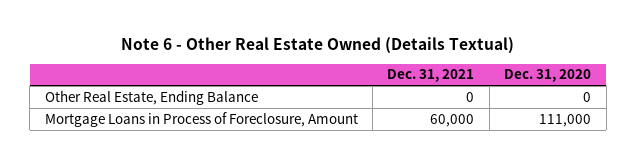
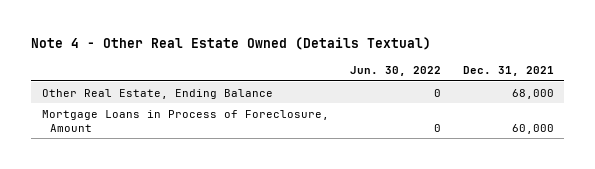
[120,37,514,55] Note 6 - Other Real Estate Owned (Details Textual) -> [31,37,432,51] Note 4 - Other Real Estate Owned (Details Textual)
[504,69,592,83] Dec. 31, 2020 -> none
none -> [350,65,442,76] Jun. 30, 2022
[466,91,475,102] 0 -> [511,88,554,99] 68,000

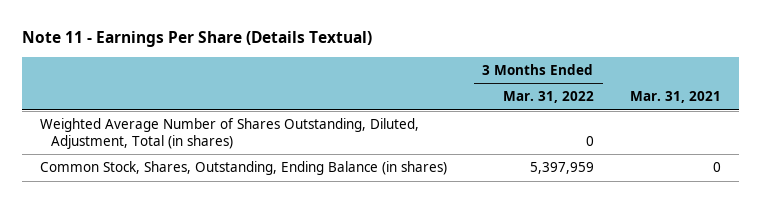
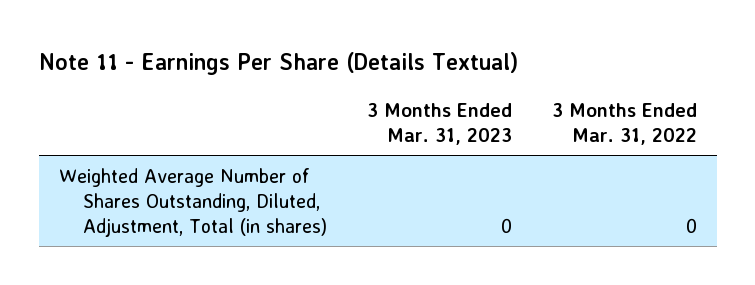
[629,91,721,104] Mar. 31, 2021 -> none
none -> [366,103,512,146] 3 Months Ended Mar. 31, 2023
[39,161,447,176] Common Stock, Shares, Outstanding, Ending Balance (in shares) -> none

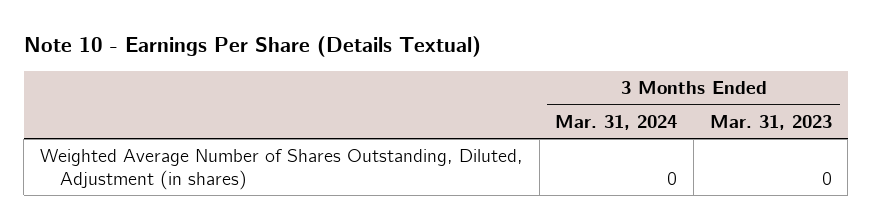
[38,52,518,76] Note 11 - Earnings Per Share (Details Textual) -> [23,36,481,58] Note 10 - Earnings Per Share (Details Textual)
[551,103,697,146] 3 Months Ended Mar. 31, 2022 -> none
none -> [555,114,678,130] Mar. 31, 2024
[58,167,327,237] Weighted Average Number of Shares Outstanding, Diluted, Adjustment, Total (in shares) -> [40,149,524,190] Weighted Average Number of Shares Outstanding, Diluted, Adjustment (in shares)

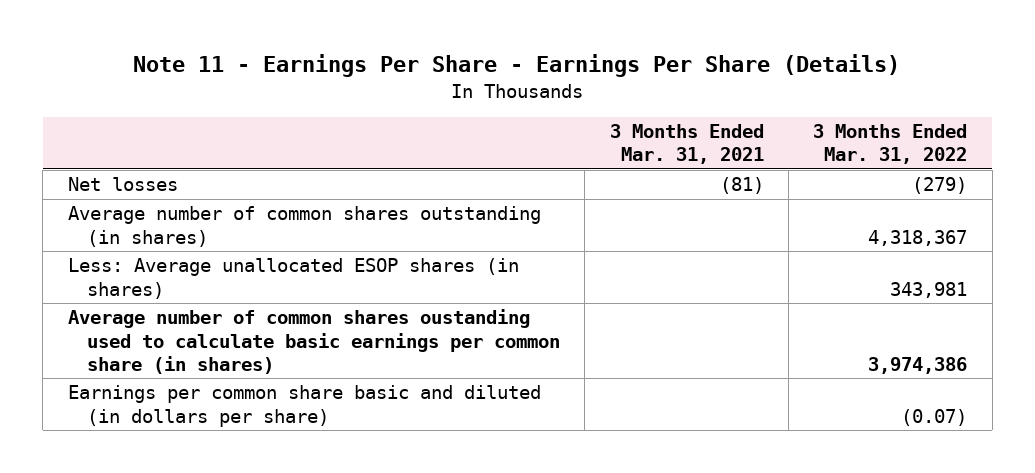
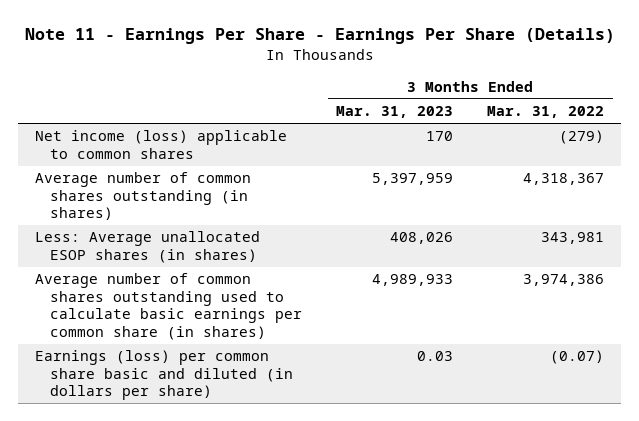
[609,123,764,165] 3 Months Ended Mar. 31, 2021 -> none
none -> [336,105,454,118] Mar. 31, 2023
[67,177,178,192] Net losses -> [35,130,288,159] Net income (loss) applicable to common shares
[67,309,560,374] Average number of common shares oustanding used to calculate basic earnings per common share (in shares) -> [35,273,303,340] Average number of common shares outstanding used to calculate basic earnings per common share (in shares)
[67,385,541,427] Earnings per common share basic and diluted (in dollars per share) -> [35,350,294,401] Earnings (loss) per common share basic and diluted (in dollars per share)

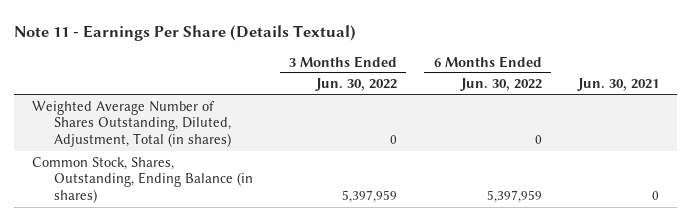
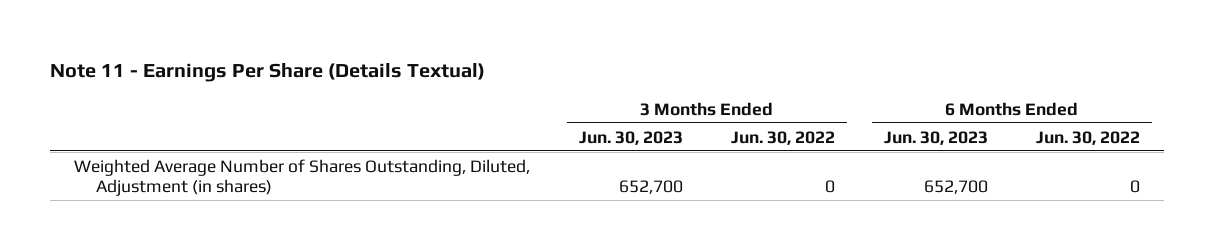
[576,78,659,92] Jun. 30, 2021 -> none
none -> [578,130,683,145] Jun. 30, 2023
none -> [883,130,988,145] Jun. 30, 2023
[32,156,254,204] Common Stock, Shares, Outstanding, Ending Balance (in shares) -> none
[32,100,232,148] Weighted Average Number of Shares Outstanding, Diluted, Adjustment, Total (in shares) -> [74,158,531,196] Weighted Average Number of Shares Outstanding, Diluted, Adjustment (in shares)

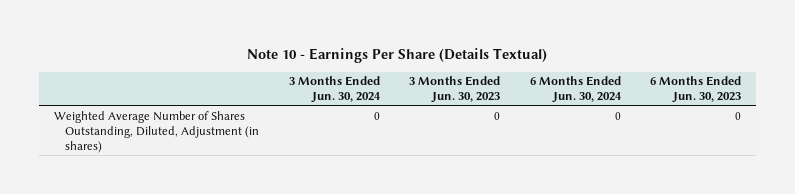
[50,63,486,83] Note 11 - Earnings Per Share (Details Textual) -> [247,47,548,63] Note 10 - Earnings Per Share (Details Textual)
[731,130,836,145] Jun. 30, 2022 -> none
[1036,130,1141,145] Jun. 30, 2022 -> none
none -> [288,76,381,104] 3 Months Ended Jun. 30, 2024
none -> [529,76,622,104] 6 Months Ended Jun. 30, 2024
[618,179,683,194] 652,700 -> [494,111,501,120] 0
[923,179,988,194] 652,700 -> [735,111,742,120] 0

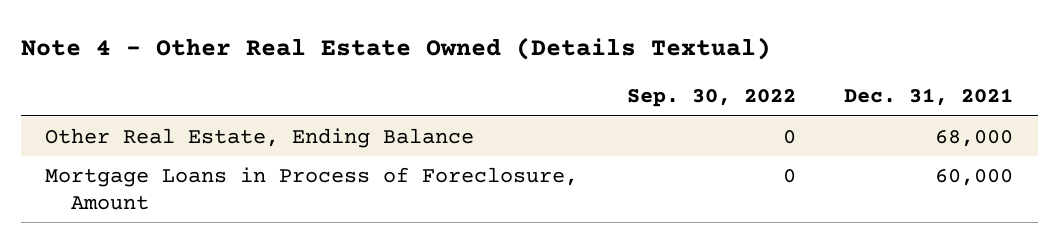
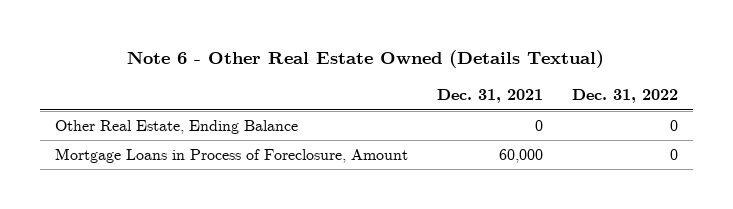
[20,36,771,60] Note 4 - Other Real Estate Owned (Details Textual) -> [127,50,605,69] Note 6 - Other Real Estate Owned (Details Textual)
[626,89,796,108] Sep. 30, 2022 -> none
none -> [572,89,679,104] Dec. 31, 2022
[935,129,1014,147] 68,000 -> [534,120,543,132] 0

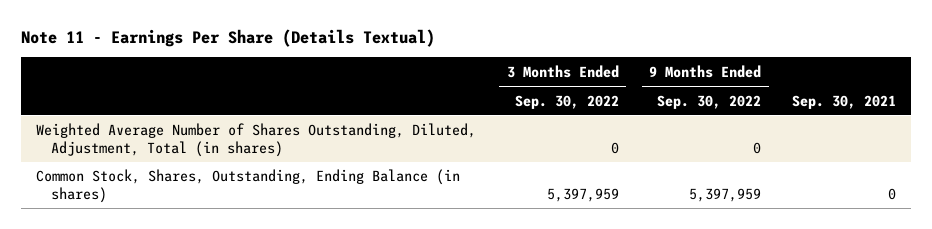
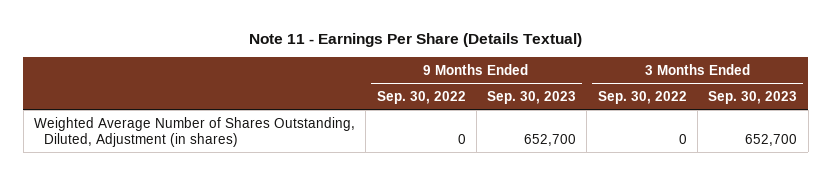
[792,94,897,109] Sep. 30, 2021 -> none
none -> [487,90,577,104] Sep. 30, 2023
none -> [708,90,798,104] Sep. 30, 2023
[36,169,461,203] Common Stock, Shares, Outstanding, Ending Balance (in shares) -> none
[36,123,477,157] Weighted Average Number of Shares Outstanding, Diluted, Adjustment, Total (in shares) -> [34,116,356,147] Weighted Average Number of Shares Outstanding, Diluted, Adjustment (in shares)

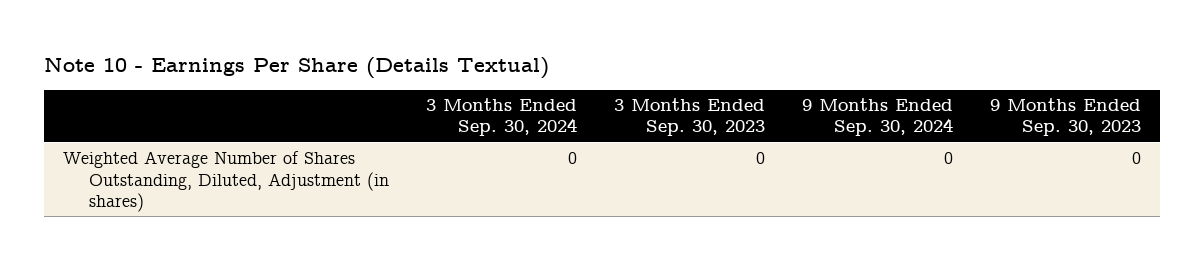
[248,32,582,47] Note 11 - Earnings Per Share (Details Textual) -> [44,56,550,79] Note 10 - Earnings Per Share (Details Textual)
[376,90,466,104] Sep. 30, 2022 -> none
[597,90,687,104] Sep. 30, 2022 -> none
none -> [425,98,577,137] 3 Months Ended Sep. 30, 2024
none -> [802,98,954,137] 9 Months Ended Sep. 30, 2024
[524,133,577,146] 652,700 -> [1132,152,1142,165] 0
[745,133,798,146] 652,700 -> [756,152,766,165] 0

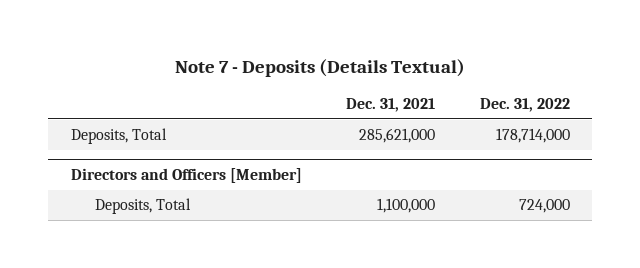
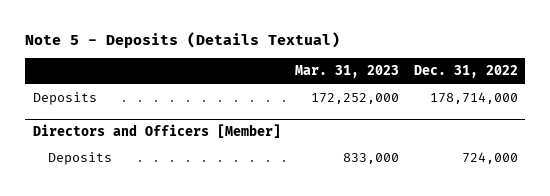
[175,59,466,78] Note 7 - Deposits (Details Textual) -> [25,32,341,49] Note 5 - Deposits (Details Textual)
[346,98,436,113] Dec. 31, 2021 -> none
none -> [295,65,400,79] Mar. 31, 2023
[70,128,167,145] Deposits, Total -> [32,92,97,106] Deposits
[94,198,191,215] Deposits, Total -> [48,152,113,166] Deposits

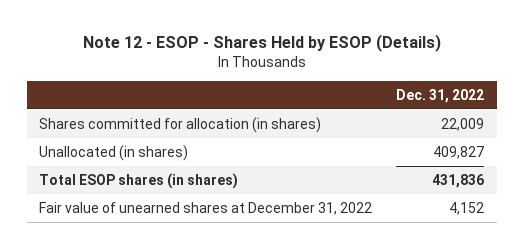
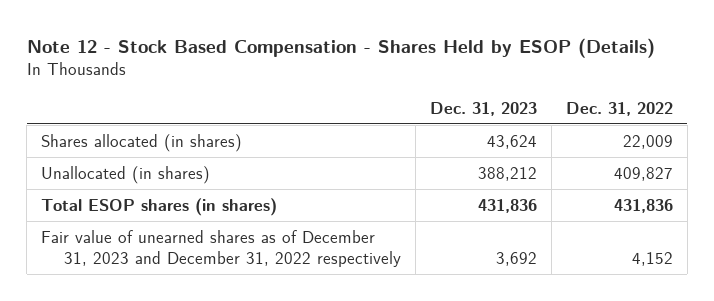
[82,34,441,53] Note 12 - ESOP - Shares Held by ESOP (Details) -> [26,37,655,58] Note 12 - Stock Based Compensation - Shares Held by ESOP (Details)
none -> [430,101,538,116] Dec. 31, 2023
[38,117,321,134] Shares committed for allocation (in shares) -> [41,133,243,152] Shares allocated (in shares)
[38,202,372,216] Fair value of unearned shares at December 31, 2022 -> [41,229,402,268] Fair value of unearned shares as of December 31, 2023 and December 31, 2022 respectively

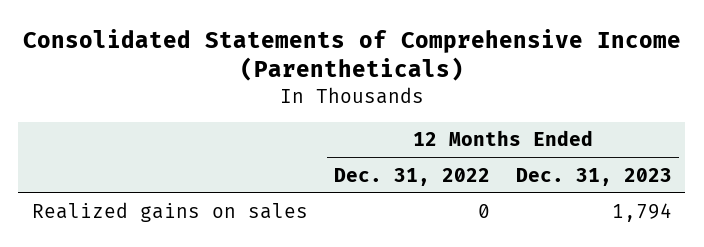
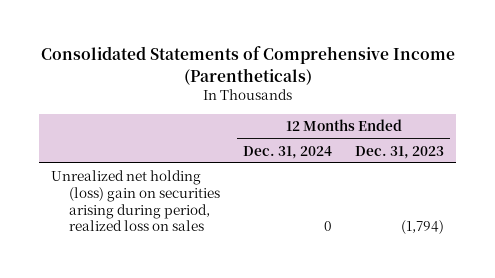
[333,167,490,186] Dec. 31, 2022 -> none
none -> [243,145,333,159] Dec. 31, 2024
[31,202,308,223] Realized gains on sales -> [50,170,220,232] Unrealized net holding (loss) gain on securities arising during period, realized loss on sales
[612,203,673,223] 1,794 -> [401,220,445,235] (1,794)

